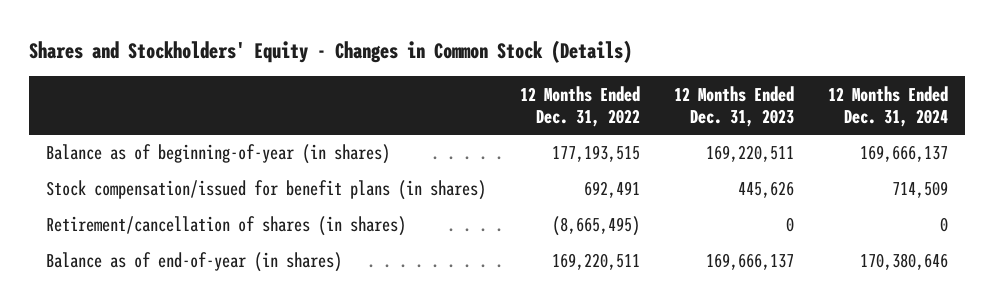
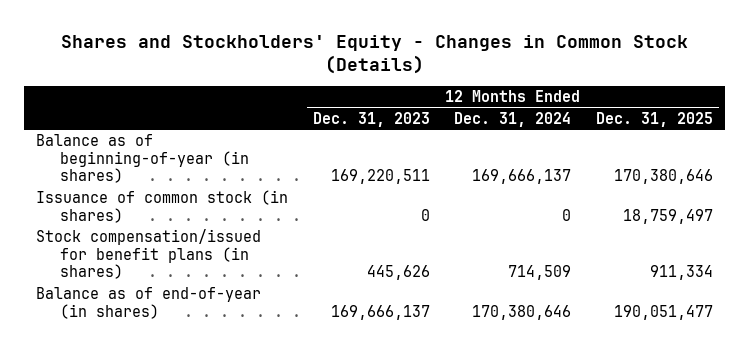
[520,85,641,127] 12 Months Ended Dec. 31, 2022 -> none
none -> [595,111,713,127] Dec. 31, 2025
none -> [36,190,289,223] Issuance of common stock (in shares)
[46,216,407,237] Retirement/cancellation of shares (in shares) -> none

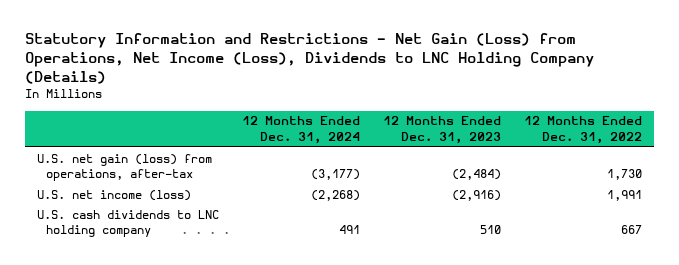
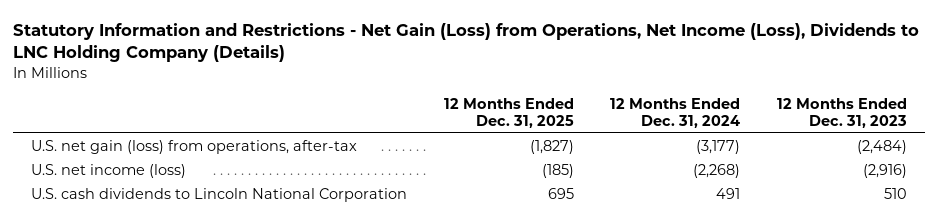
[524,116,643,145] 12 Months Ended Dec. 31, 2022 -> none
none -> [443,98,574,129] 12 Months Ended Dec. 31, 2025
[36,209,219,238] U.S. cash dividends to LNC holding company -> [31,187,408,202] U.S. cash dividends to Lincoln National Corporation

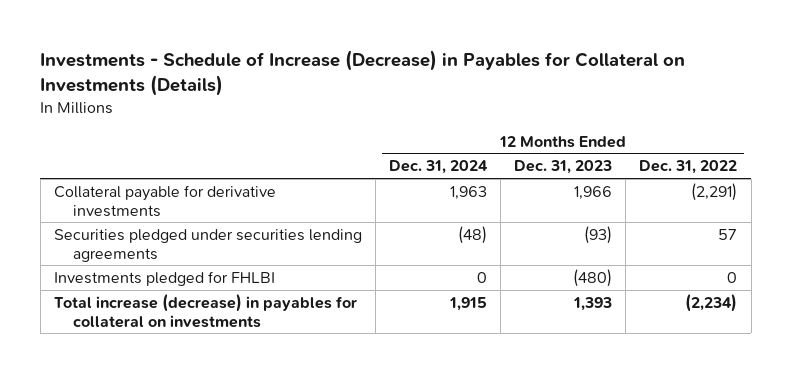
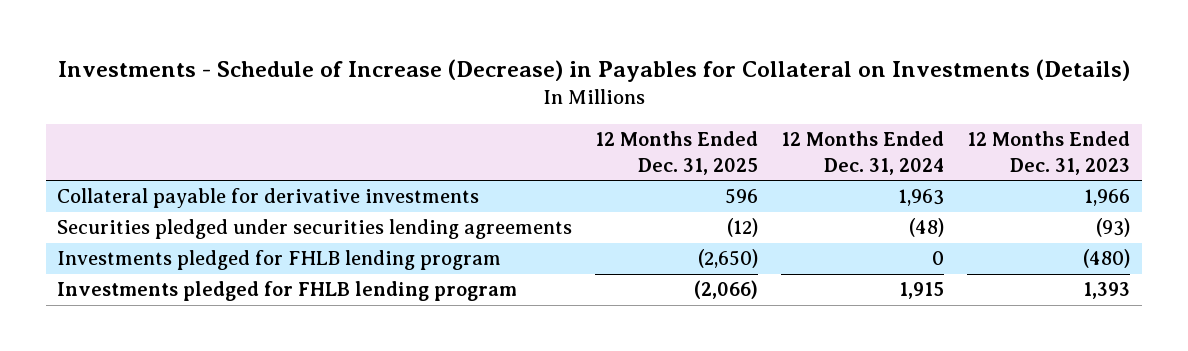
[639,160,738,175] Dec. 31, 2022 -> none
none -> [595,131,759,175] 12 Months Ended Dec. 31, 2025
[53,270,275,286] Investments pledged for FHLBI -> [57,250,502,271] Investments pledged for FHLB lending program
[53,293,357,328] Total increase (decrease) in payables for collateral on investments -> [57,281,518,302] Investments pledged for FHLB lending program

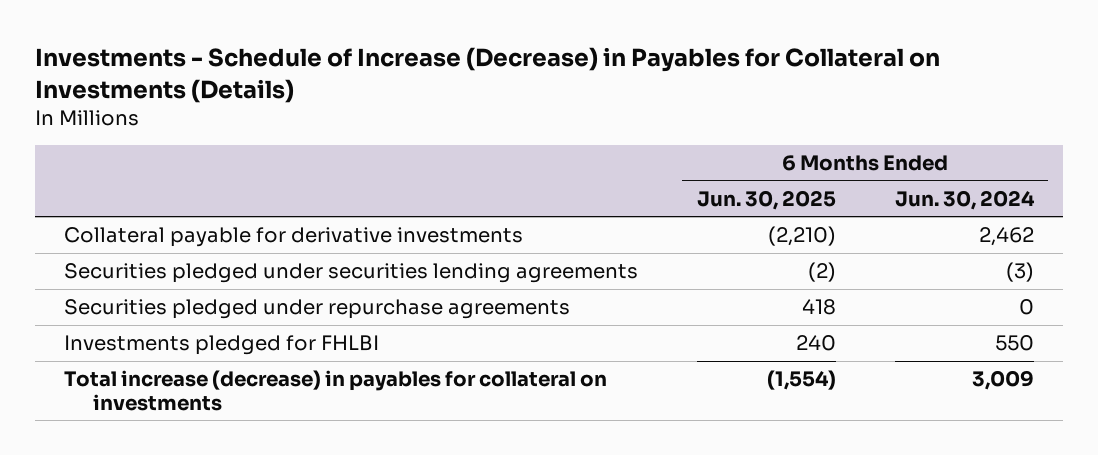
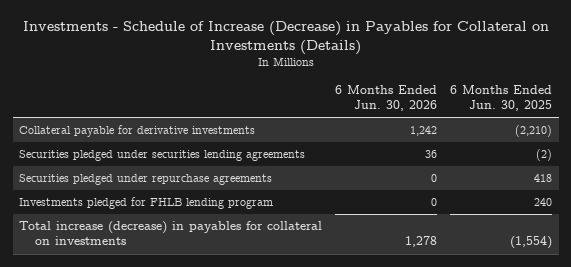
[894,190,1035,211] Jun. 30, 2024 -> none
none -> [335,84,438,112] 6 Months Ended Jun. 30, 2026
[64,335,380,356] Investments pledged for FHLBI -> [19,197,274,210] Investments pledged for FHLB lending program

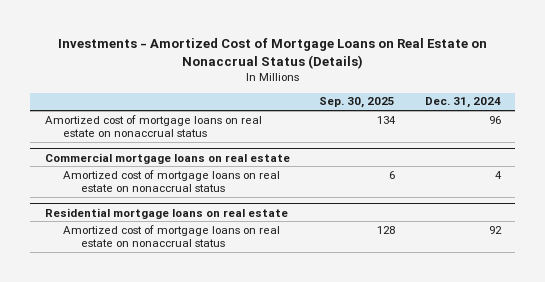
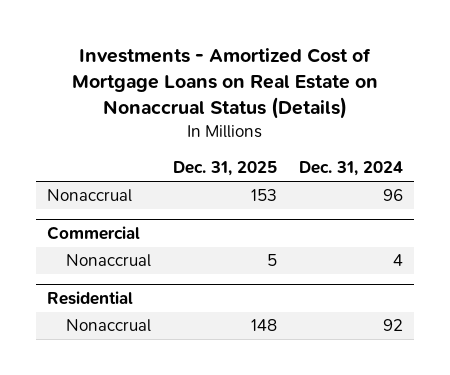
[319,97,396,109] Sep. 30, 2025 -> none
none -> [172,161,277,177] Dec. 31, 2025
[44,114,262,138] Amortized cost of mortgage loans on real estate on nonaccrual status -> [47,189,133,203] Nonaccrual
[44,152,290,164] Commercial mortgage loans on real estate -> [47,225,141,240] Commercial
[63,169,281,193] Amortized cost of mortgage loans on real estate on nonaccrual status -> [65,254,151,268] Nonaccrual
[44,207,288,219] Residential mortgage loans on real estate -> [47,290,134,305] Residential
[63,224,281,248] Amortized cost of mortgage loans on real estate on nonaccrual status -> [65,319,151,333] Nonaccrual

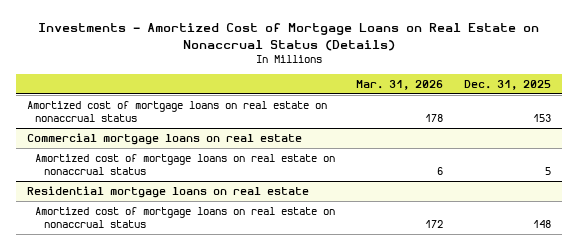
[299,161,404,177] Dec. 31, 2024 -> none
none -> [356,79,444,90] Mar. 31, 2026
[47,189,133,203] Nonaccrual -> [26,101,327,122] Amortized cost of mortgage loans on real estate on nonaccrual status
[47,225,141,240] Commercial -> [26,133,302,146] Commercial mortgage loans on real estate
[65,254,151,268] Nonaccrual -> [35,154,336,175] Amortized cost of mortgage loans on real estate on nonaccrual status
[47,290,134,305] Residential -> [26,186,309,199] Residential mortgage loans on real estate
[65,319,151,333] Nonaccrual -> [35,207,336,228] Amortized cost of mortgage loans on real estate on nonaccrual status

